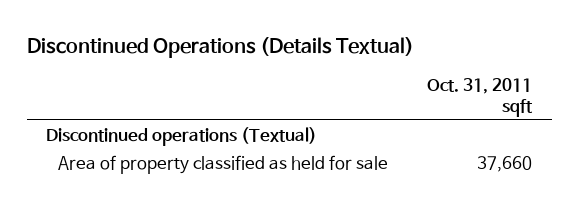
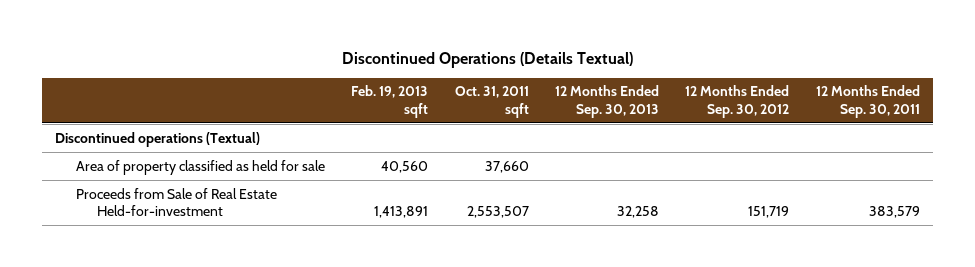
none -> [351,85,429,118] Feb. 19, 2013 sqft
none -> [555,85,660,118] 12 Months Ended Sep. 30, 2013
none -> [685,85,790,118] 12 Months Ended Sep. 30, 2012
none -> [815,85,920,118] 12 Months Ended Sep. 30, 2011
none -> [75,187,277,217] Proceeds from Sale of Real Estate Held-for-investment

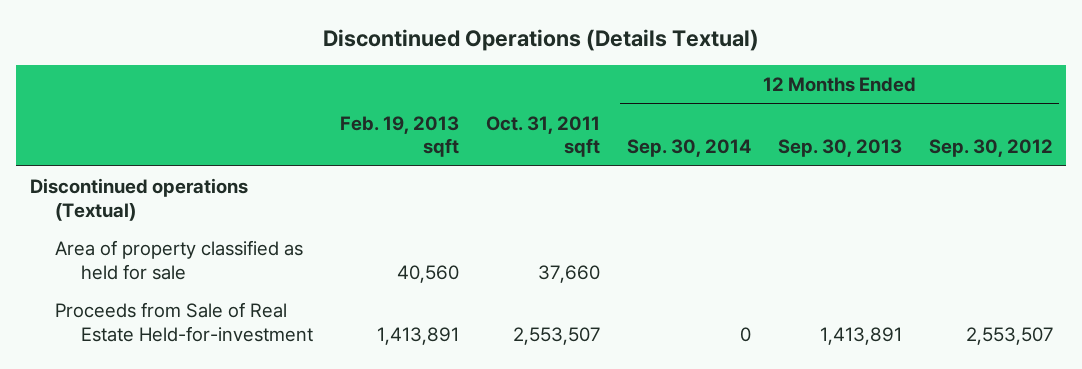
[815,85,920,118] 12 Months Ended Sep. 30, 2011 -> none
none -> [626,139,751,158] Sep. 30, 2014
[617,206,660,219] 32,258 -> [819,326,902,345] 1,413,891
[748,206,790,219] 151,719 -> [965,326,1053,345] 2,553,507

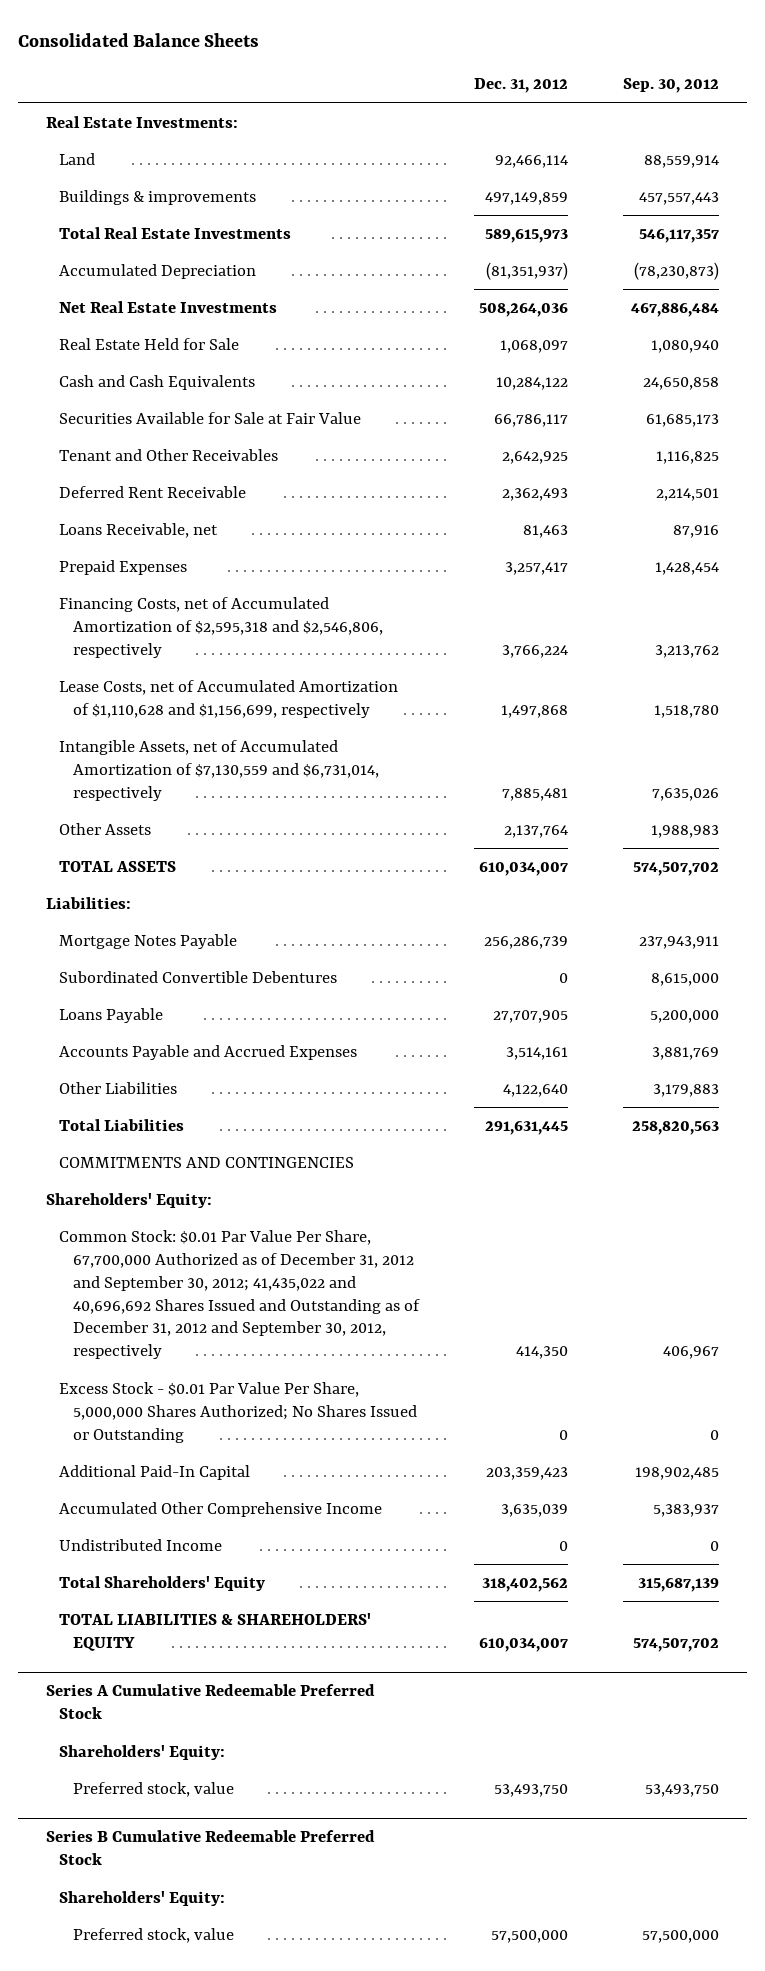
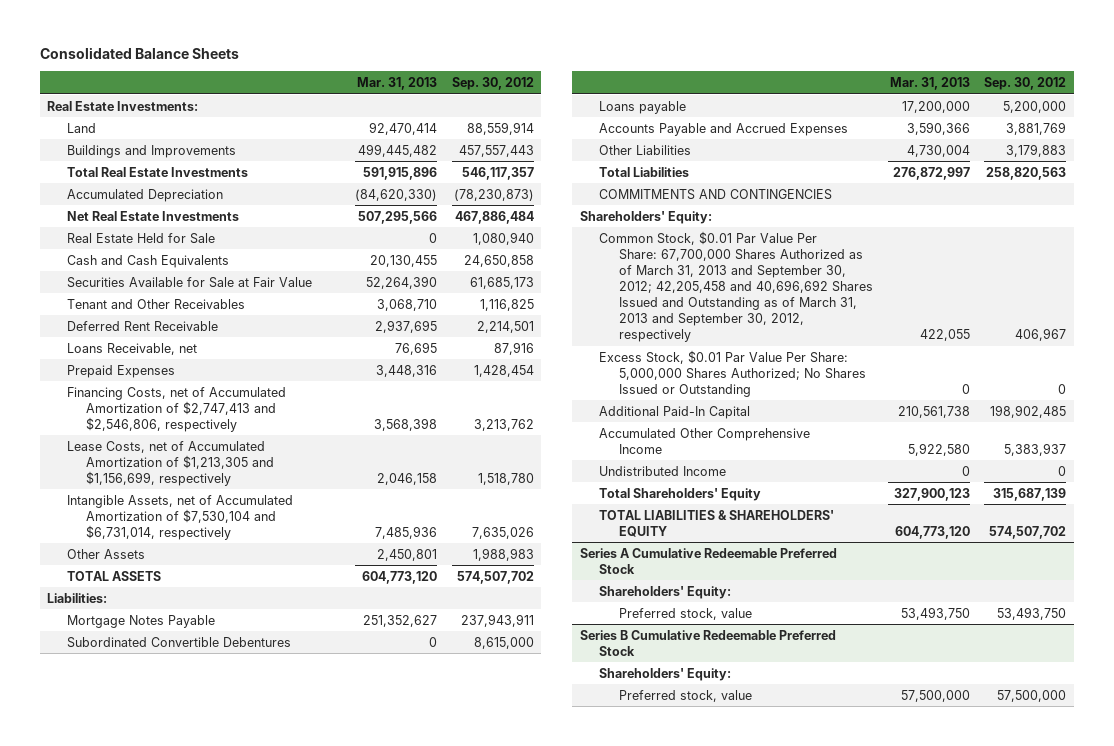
[474,78,569,94] Dec. 31, 2012 -> none
none -> [357,77,438,91] Mar. 31, 2013
[59,189,257,205] Buildings & improvements -> [66,144,236,158] Buildings and Improvements
[59,596,384,658] Financing Costs, net of Accumulated Amortization of $2,595,318 and $2,546,806, respectively -> [66,386,286,432] Financing Costs, net of Accumulated Amortization of $2,747,413 and $2,546,806, respectively
[59,679,399,718] Lease Costs, net of Accumulated Amortization of $1,110,628 and $1,156,699, respectively -> [66,440,275,486] Lease Costs, net of Accumulated Amortization of $1,213,305 and $1,156,699, respectively
[59,739,380,801] Intangible Assets, net of Accumulated Amortization of $7,130,559 and $6,731,014, respectively -> [66,494,293,540] Intangible Assets, net of Accumulated Amortization of $7,530,104 and $6,731,014, respectively
[59,1007,164,1023] Loans Payable -> [599,100,687,114] Loans payable
[59,1229,421,1360] Common Stock: $0.01 Par Value Per Share, 67,700,000 Authorized as of December 31, 2012 and September 30, 2012; 41,435,022 and 40,696,692 Shares Issued and Outstanding as of December 31, 2012 and September 30, 2012, respectively -> [599,230,873,343] Common Stock, $0.01 Par Value Per Share: 67,700,000 Shares Authorized as of March 31, 2013 and September 30, 2012; 42,205,458 and 40,696,692 Shares Issued and Outstanding as of March 31, 2013 and September 30, 2012, respectively
[59,1381,418,1443] Excess Stock - $0.01 Par Value Per Share, 5,000,000 Shares Authorized; No Shares Issued or Outstanding -> [599,349,866,397] Excess Stock, $0.01 Par Value Per Share: 5,000,000 Shares Authorized; No Shares Issued or Outstanding

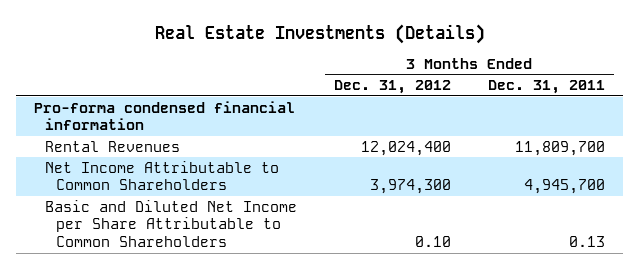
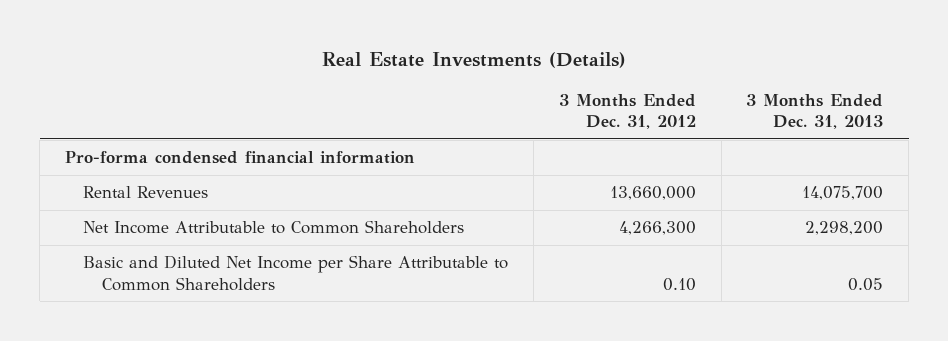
[487,80,605,95] Dec. 31, 2011 -> none
none -> [746,93,884,130] 3 Months Ended Dec. 31, 2013
[360,140,451,156] 12,024,400 -> [609,186,696,201] 13,660,000
[369,179,451,195] 3,974,300 -> [618,221,696,236] 4,266,300

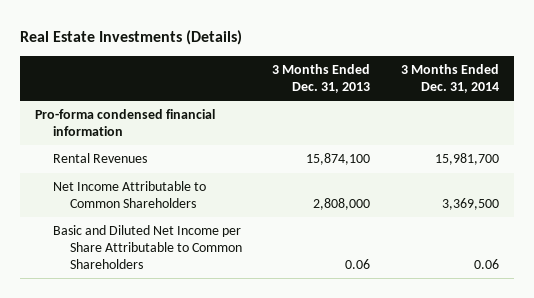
[558,93,696,130] 3 Months Ended Dec. 31, 2012 -> none
none -> [400,64,499,94] 3 Months Ended Dec. 31, 2014
[802,186,884,201] 14,075,700 -> [306,153,371,166] 15,874,100
[805,221,884,236] 2,298,200 -> [313,198,371,211] 2,808,000
[848,277,884,291] 0.05 -> [345,258,371,269] 0.06

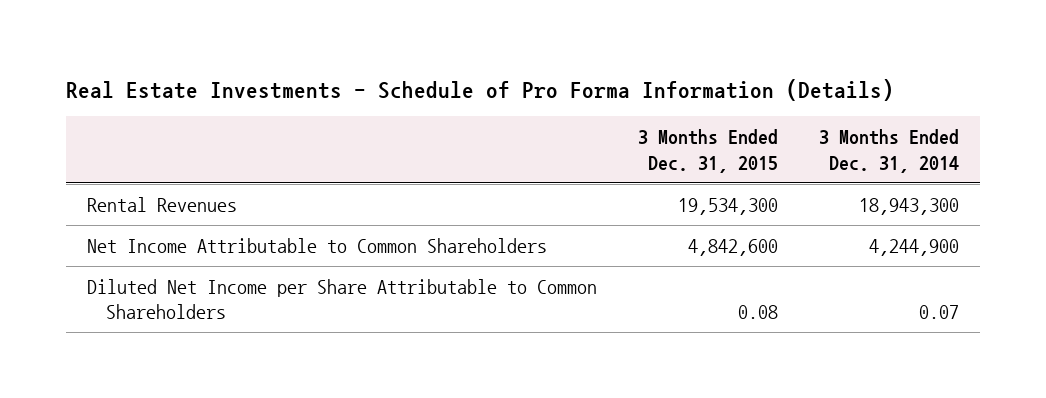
[20,29,243,45] Real Estate Investments (Details) -> [66,78,895,101] Real Estate Investments - Schedule of Pro Forma Information (Details)
[272,64,371,94] 3 Months Ended Dec. 31, 2013 -> none
none -> [638,129,779,173] 3 Months Ended Dec. 31, 2015
[35,109,216,137] Pro-forma condensed financial information -> none
[434,153,499,166] 15,981,700 -> [859,197,960,215] 18,943,300
[441,198,499,211] 3,369,500 -> [869,238,960,256] 4,244,900
[52,225,242,269] Basic and Diluted Net Income per Share Attributable to Common Shareholders -> [86,278,597,320] Diluted Net Income per Share Attributable to Common Shareholders
[473,258,499,269] 0.06 -> [919,305,960,320] 0.07

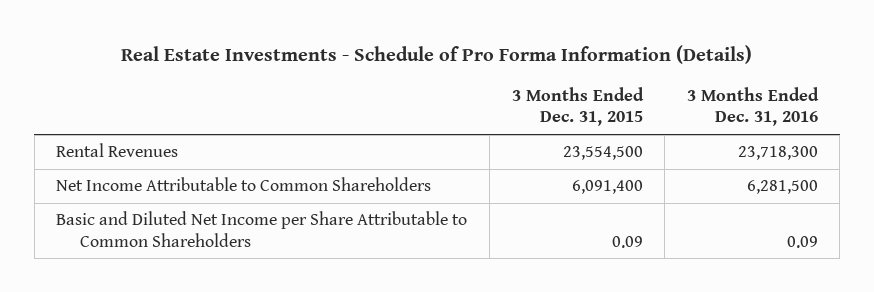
[819,129,960,173] 3 Months Ended Dec. 31, 2014 -> none
none -> [686,87,819,127] 3 Months Ended Dec. 31, 2016
[678,197,779,215] 19,534,300 -> [562,146,643,161] 23,554,500
[688,238,779,256] 4,842,600 -> [571,180,643,195] 6,091,400
[86,278,597,320] Diluted Net Income per Share Attributable to Common Shareholders -> [56,211,468,247] Basic and Diluted Net Income per Share Attributable to Common Shareholders
[738,305,779,320] 0.08 -> [611,235,643,248] 0.09

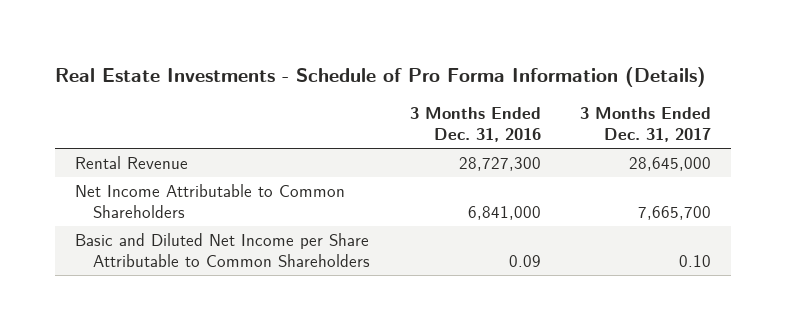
[511,87,644,127] 3 Months Ended Dec. 31, 2015 -> none
none -> [579,107,711,143] 3 Months Ended Dec. 31, 2017
[56,143,179,158] Rental Revenues -> [75,156,189,170] Rental Revenue
[737,146,818,161] 23,718,300 -> [458,157,541,172] 28,727,300
[746,180,818,195] 6,281,500 -> [467,205,541,220] 6,841,000

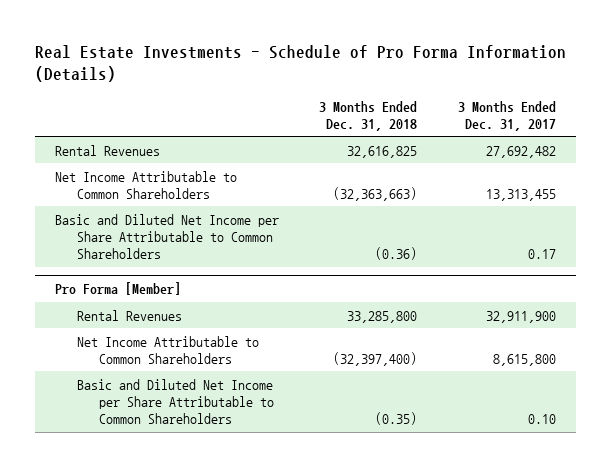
[409,107,541,143] 3 Months Ended Dec. 31, 2016 -> none
none -> [319,100,418,131] 3 Months Ended Dec. 31, 2018
[75,156,189,170] Rental Revenue -> [54,144,160,156] Rental Revenues
[628,157,711,172] 28,645,000 -> [485,145,556,158] 27,692,482
[637,205,711,220] 7,665,700 -> [485,188,556,201] 13,313,455
none -> [54,213,279,260] Basic and Diluted Net Income per Share Attributable to Common Shareholders
none -> [54,282,181,296] Pro Forma [Member]
none -> [76,309,182,321] Rental Revenues
none -> [76,335,259,364] Net Income Attributable to Common Shareholders

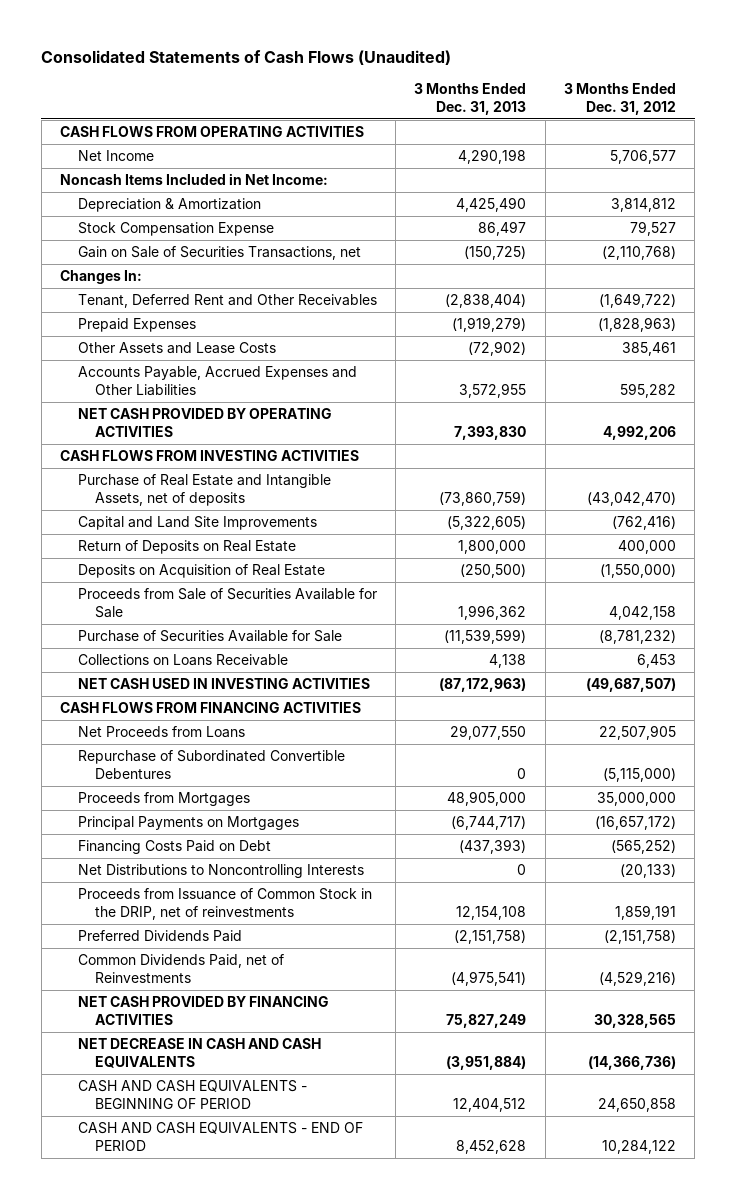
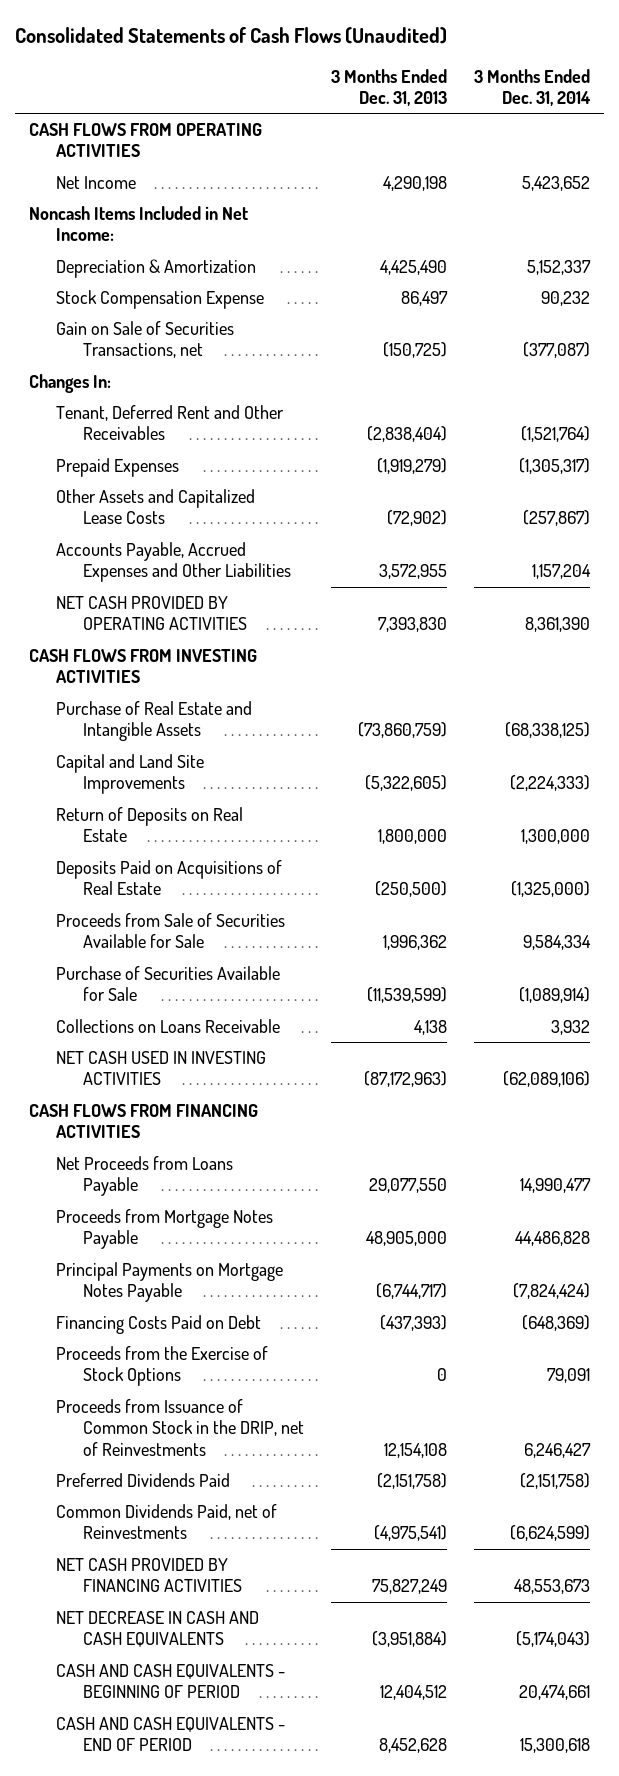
[564,82,677,115] 3 Months Ended Dec. 31, 2012 -> none
none -> [474,68,592,107] 3 Months Ended Dec. 31, 2014
[77,342,276,355] Other Assets and Lease Costs -> [55,489,255,525] Other Assets and Capitalized Lease Costs
[77,474,331,506] Purchase of Real Estate and Intangible Assets, net of deposits -> [55,701,252,742] Purchase of Real Estate and Intangible Assets
[77,564,325,579] Deposits on Acquisition of Real Estate -> [55,860,282,896] Deposits Paid on Acquisitions of Real Estate
[77,750,345,779] Repurchase of Subordinated Convertible Debentures -> none
[77,726,245,739] Net Proceeds from Loans -> [55,1156,233,1197] Net Proceeds from Loans Payable
[77,792,250,807] Proceeds from Mortgages -> [55,1209,273,1250] Proceeds from Mortgage Notes Payable
[77,816,299,831] Principal Payments on Mortgages -> [55,1262,283,1303] Principal Payments on Mortgage Notes Payable
[77,864,364,879] Net Distributions to Noncontrolling Interests -> none
none -> [55,1346,268,1387] Proceeds from the Exercise of Stock Options
[77,888,372,920] Proceeds from Issuance of Common Stock in the DRIP, net of reinvestments -> [55,1399,304,1456] Proceeds from Issuance of Common Stock in the DRIP, net of Reinvestments

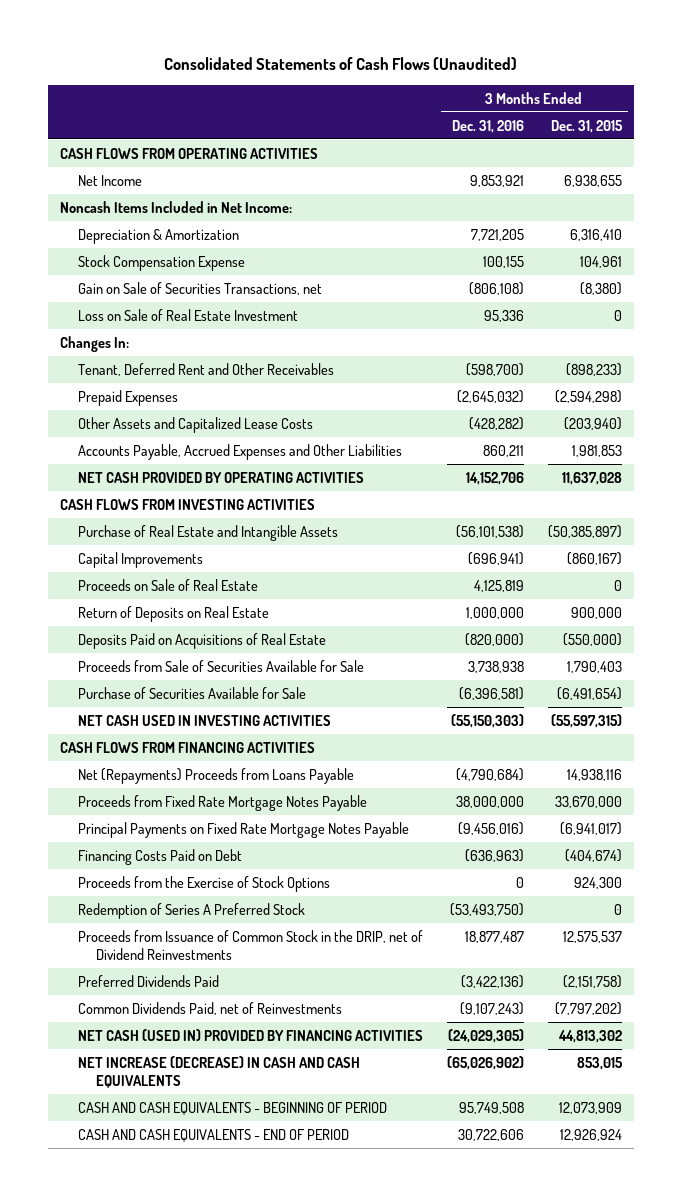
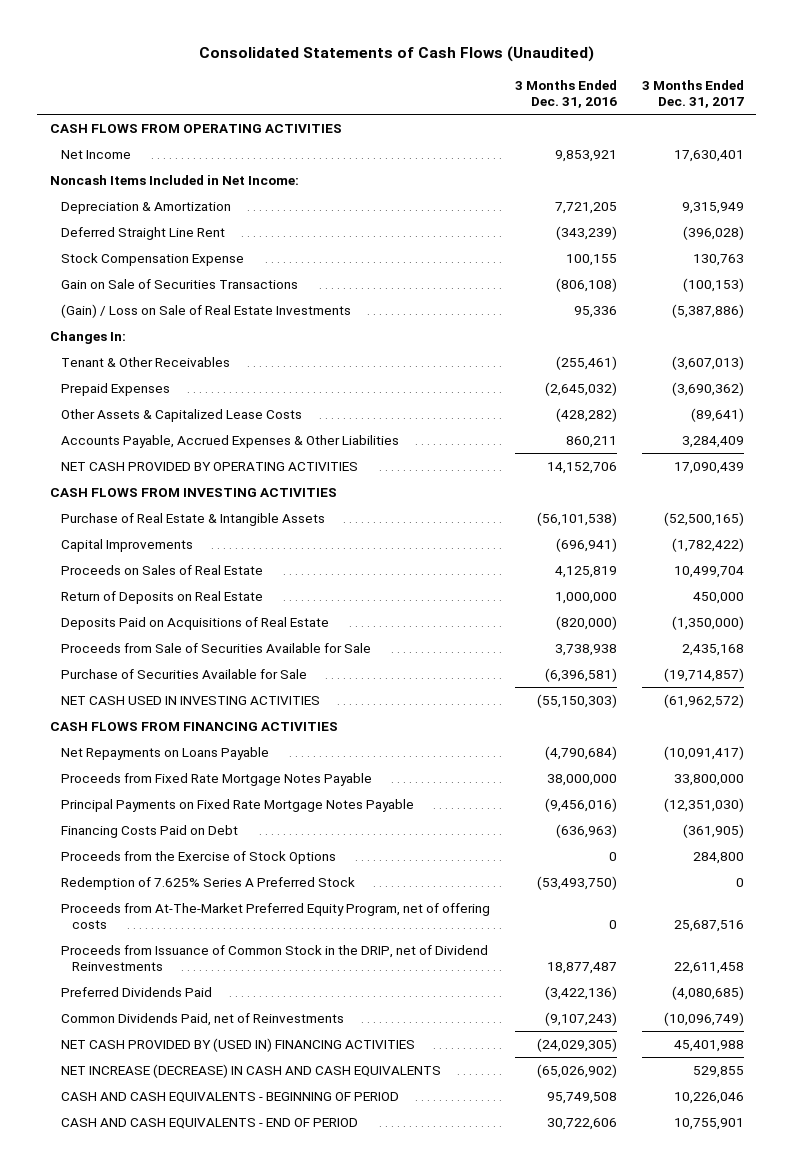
[551,119,624,133] Dec. 31, 2015 -> none
none -> [641,80,744,108] 3 Months Ended Dec. 31, 2017
none -> [60,226,225,240] Deferred Straight Line Rent
[77,281,322,295] Gain on Sale of Securities Transactions, net -> [60,278,298,289] Gain on Sale of Securities Transactions
[77,308,298,321] Loss on Sale of Real Estate Investment -> [60,303,351,318] (Gain) / Loss on Sale of Real Estate Investments
[77,362,334,376] Tenant, Deferred Rent and Other Receivables -> [60,356,230,367] Tenant & Other Receivables
[465,362,524,376] (598,700) -> [555,355,617,370] (255,461)
[77,416,313,433] Other Assets and Capitalized Lease Costs -> [60,408,302,422] Other Assets & Capitalized Lease Costs
[77,443,402,460] Accounts Payable, Accrued Expenses and Other Liabilities -> [60,434,399,448] Accounts Payable, Accrued Expenses & Other Liabilities
[77,524,338,541] Purchase of Real Estate and Intangible Assets -> [60,512,325,526] Purchase of Real Estate & Intangible Assets
[77,578,258,591] Proceeds on Sale of Real Estate -> [60,564,263,575] Proceeds on Sales of Real Estate
[77,767,354,784] Net (Repayments) Proceeds from Loans Payable -> [60,746,269,760] Net Repayments on Loans Payable
[77,902,305,919] Redemption of Series A Preferred Stock -> [60,876,355,890] Redemption of 7.625% Series A Preferred Stock
none -> [60,902,490,929] Proceeds from At-The-Market Preferred Equity Program, net of offering costs
[77,1028,423,1041] NET CASH (USED IN) PROVIDED BY FINANCING ACTIVITIES -> [60,1037,415,1052] NET CASH PROVIDED BY (USED IN) FINANCING ACTIVITIES

